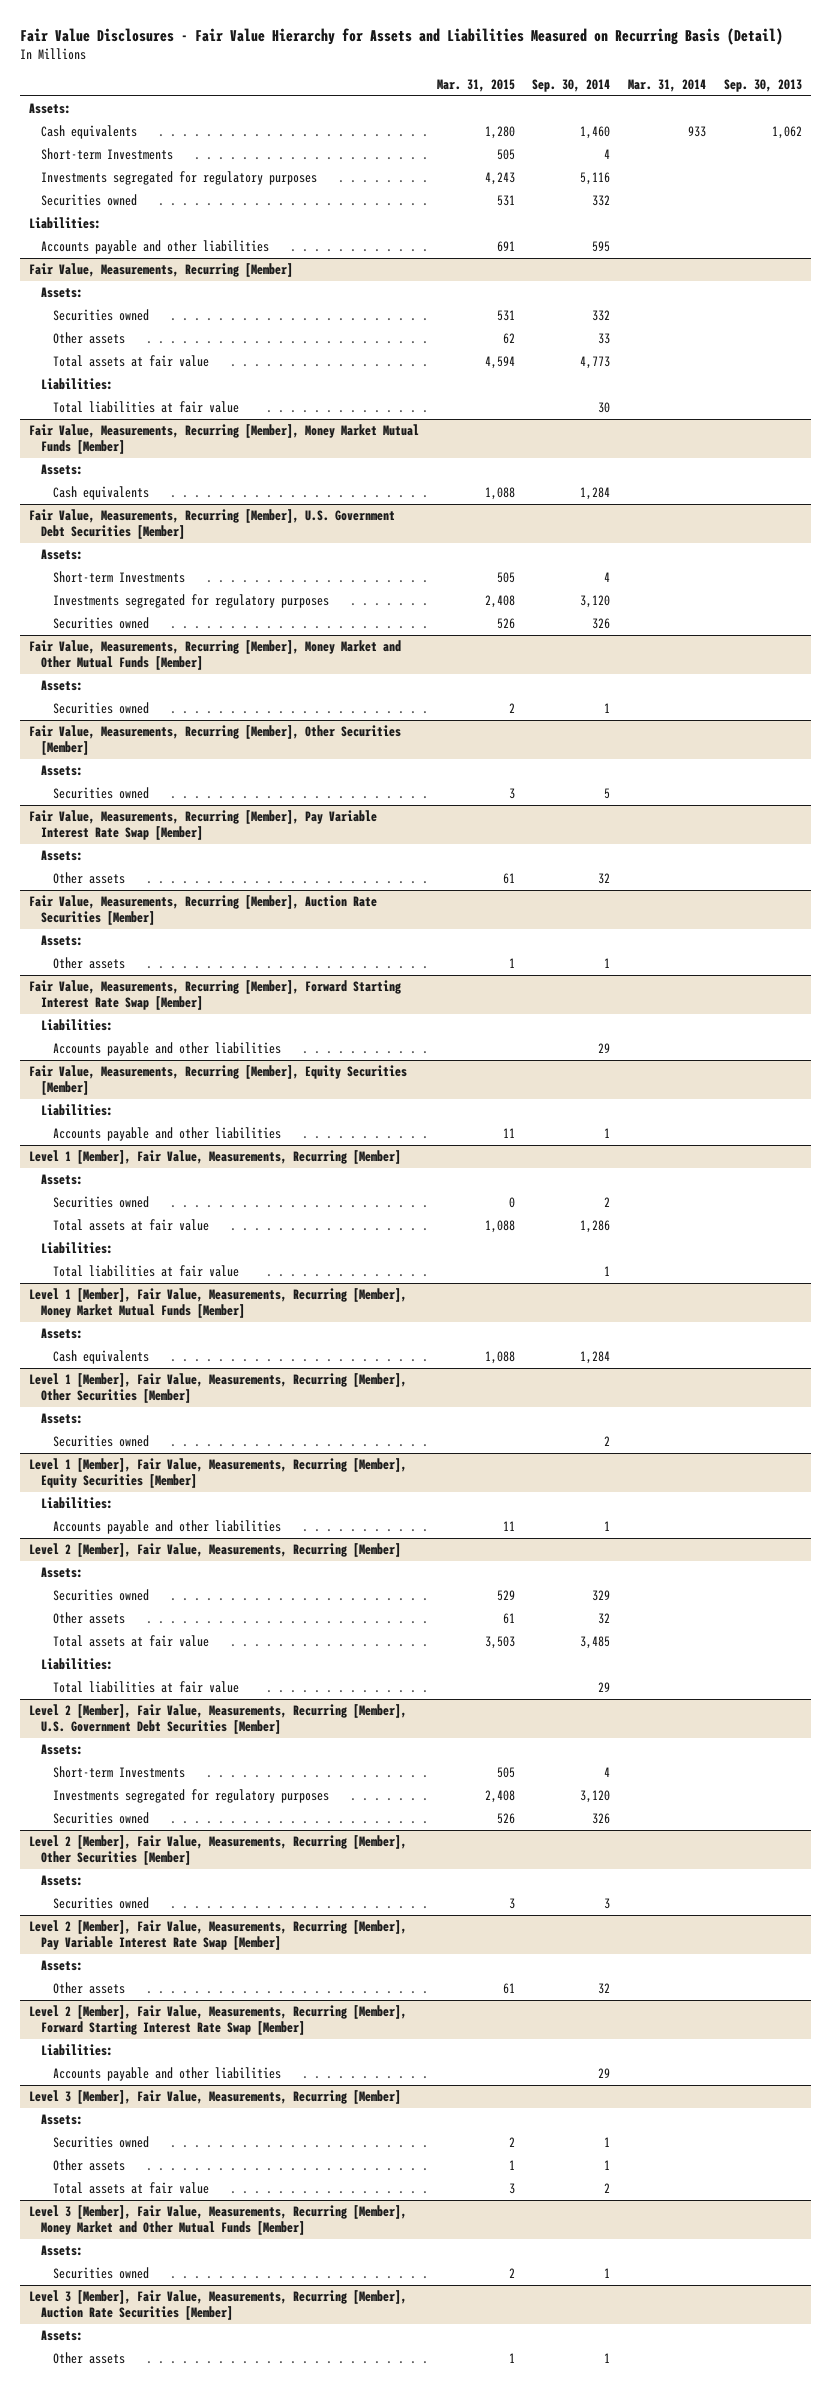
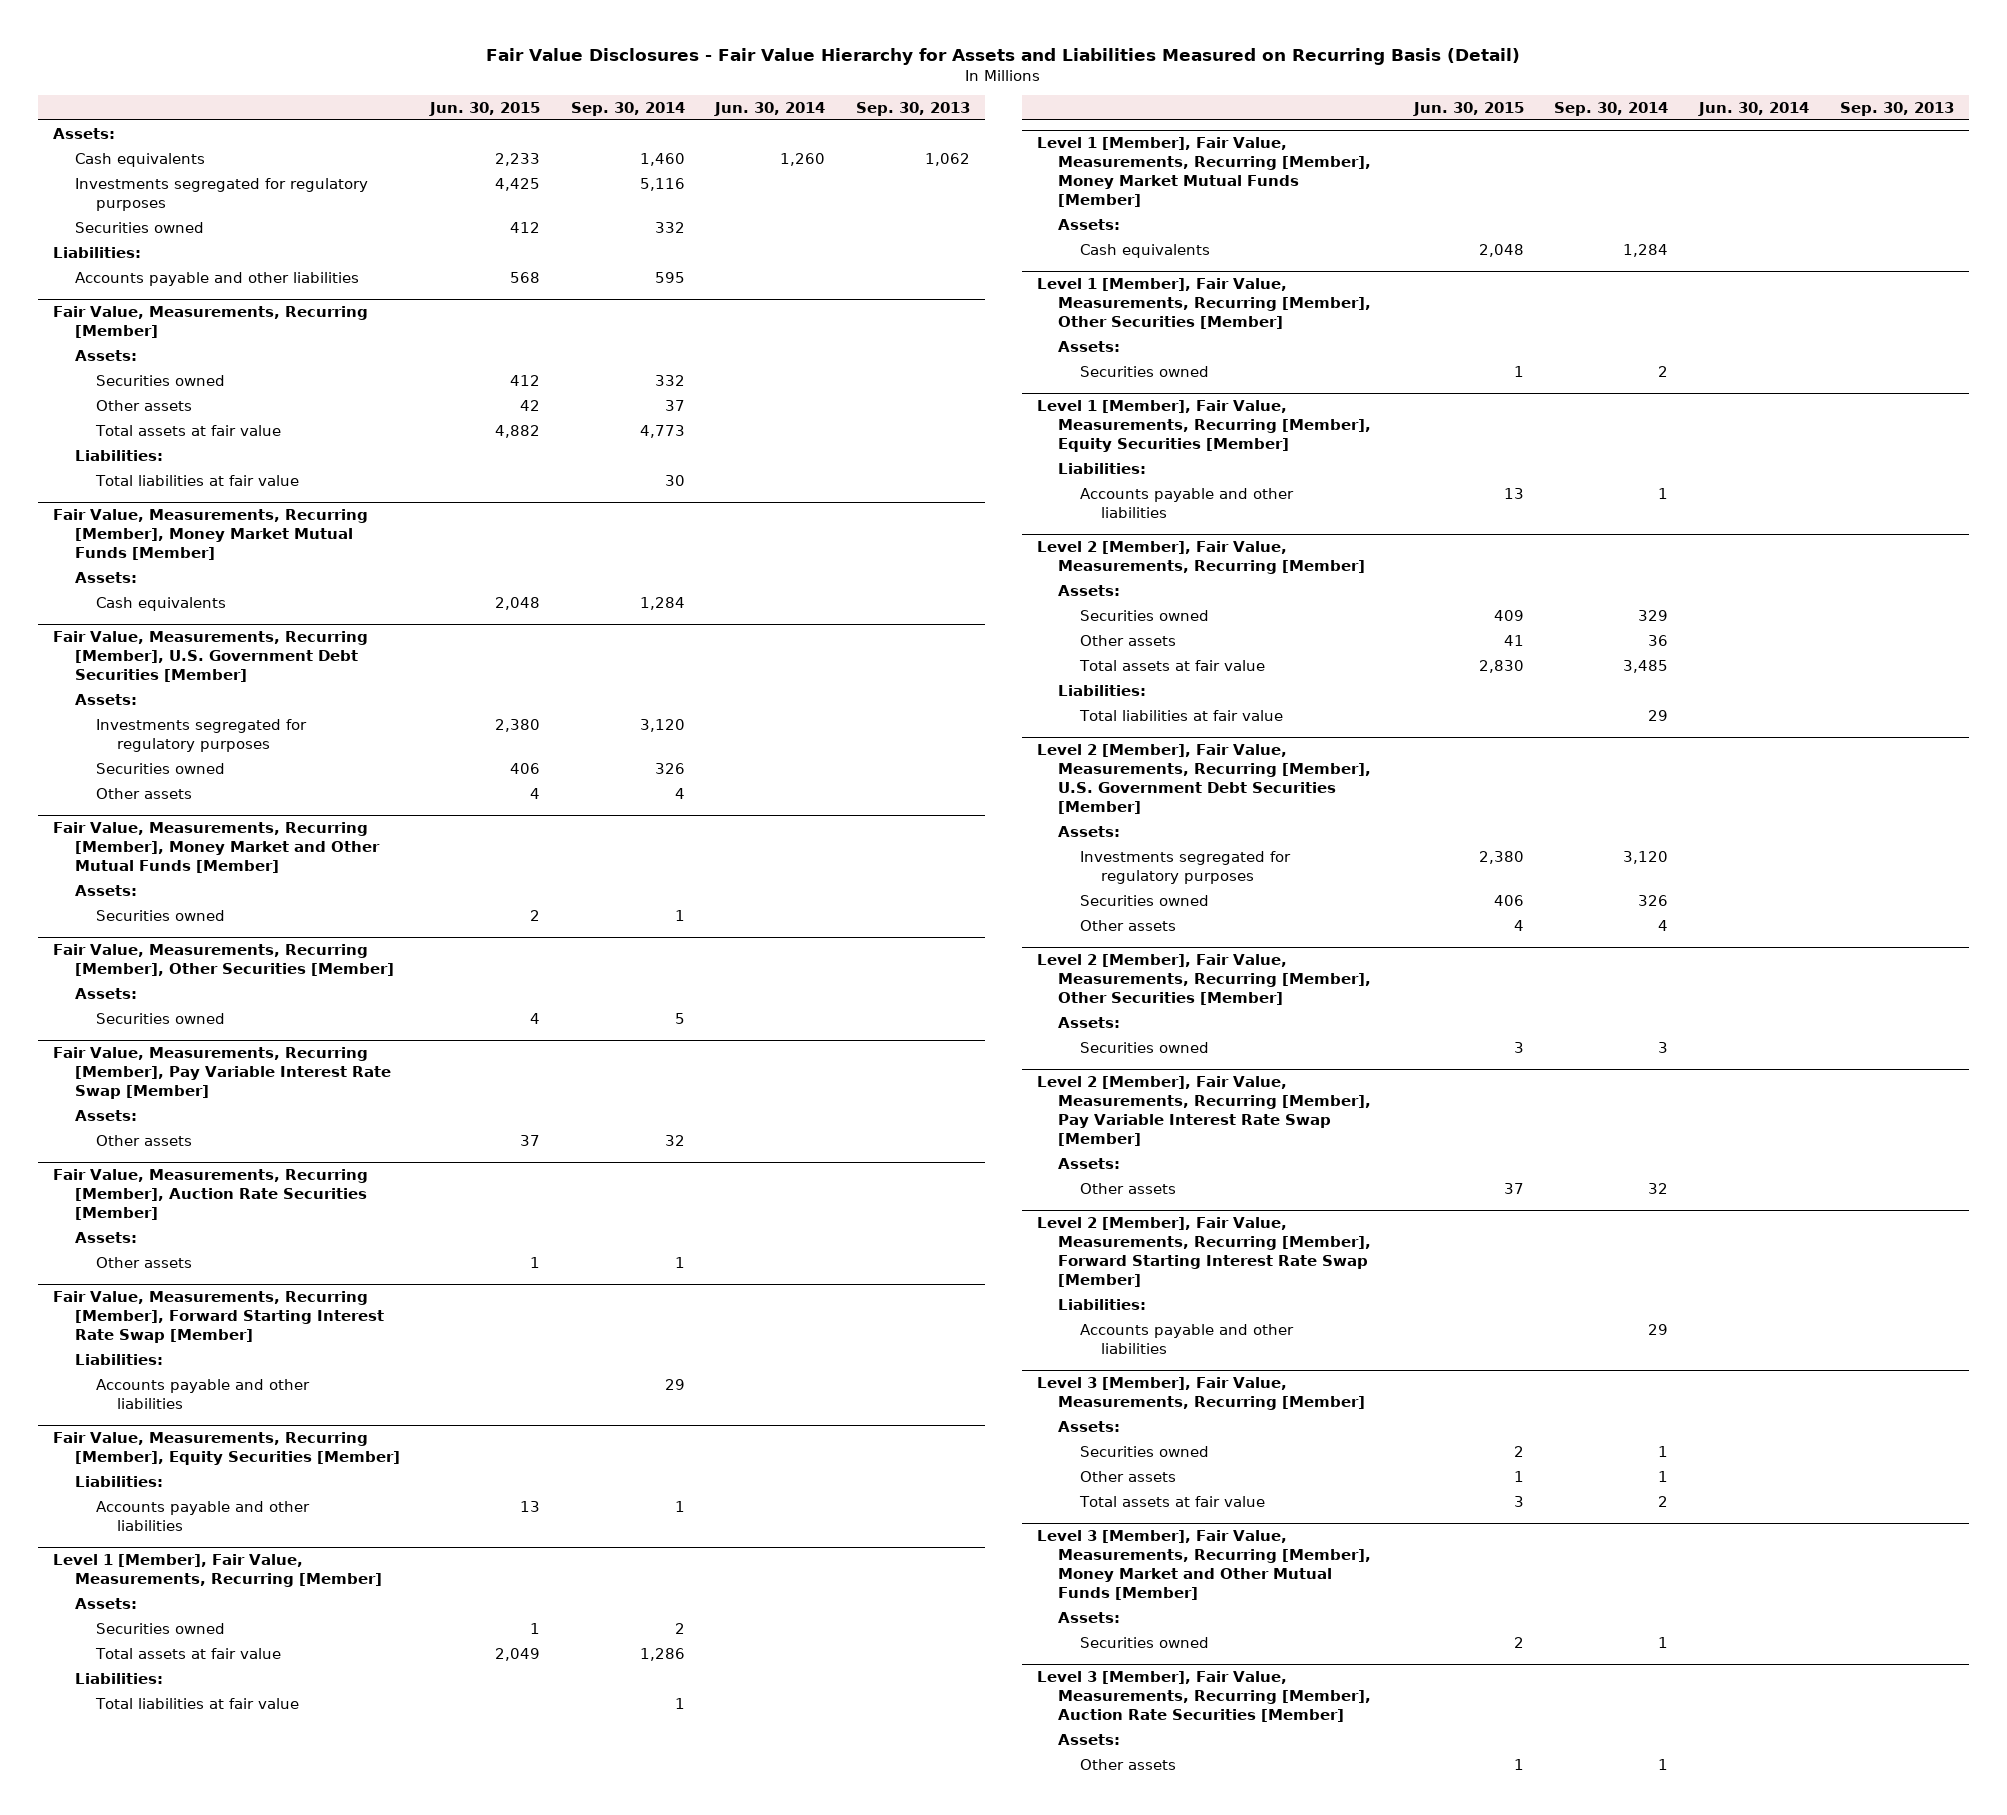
[436,78,515,92] Mar. 31, 2015 -> none
[628,78,707,92] Mar. 31, 2014 -> none
none -> [429,101,541,116] Jun. 30, 2015
none -> [714,101,826,116] Jun. 30, 2014
[40,148,173,161] Short-term Investments -> none
[598,333,611,345] 33 -> [664,399,685,411] 37
[52,571,185,584] Short-term Investments -> none
none -> [95,787,192,799] Other assets
[598,1613,611,1625] 32 -> [1648,634,1669,646] 36
[52,1766,185,1779] Short-term Investments -> none
none -> [1079,919,1176,931] Other assets

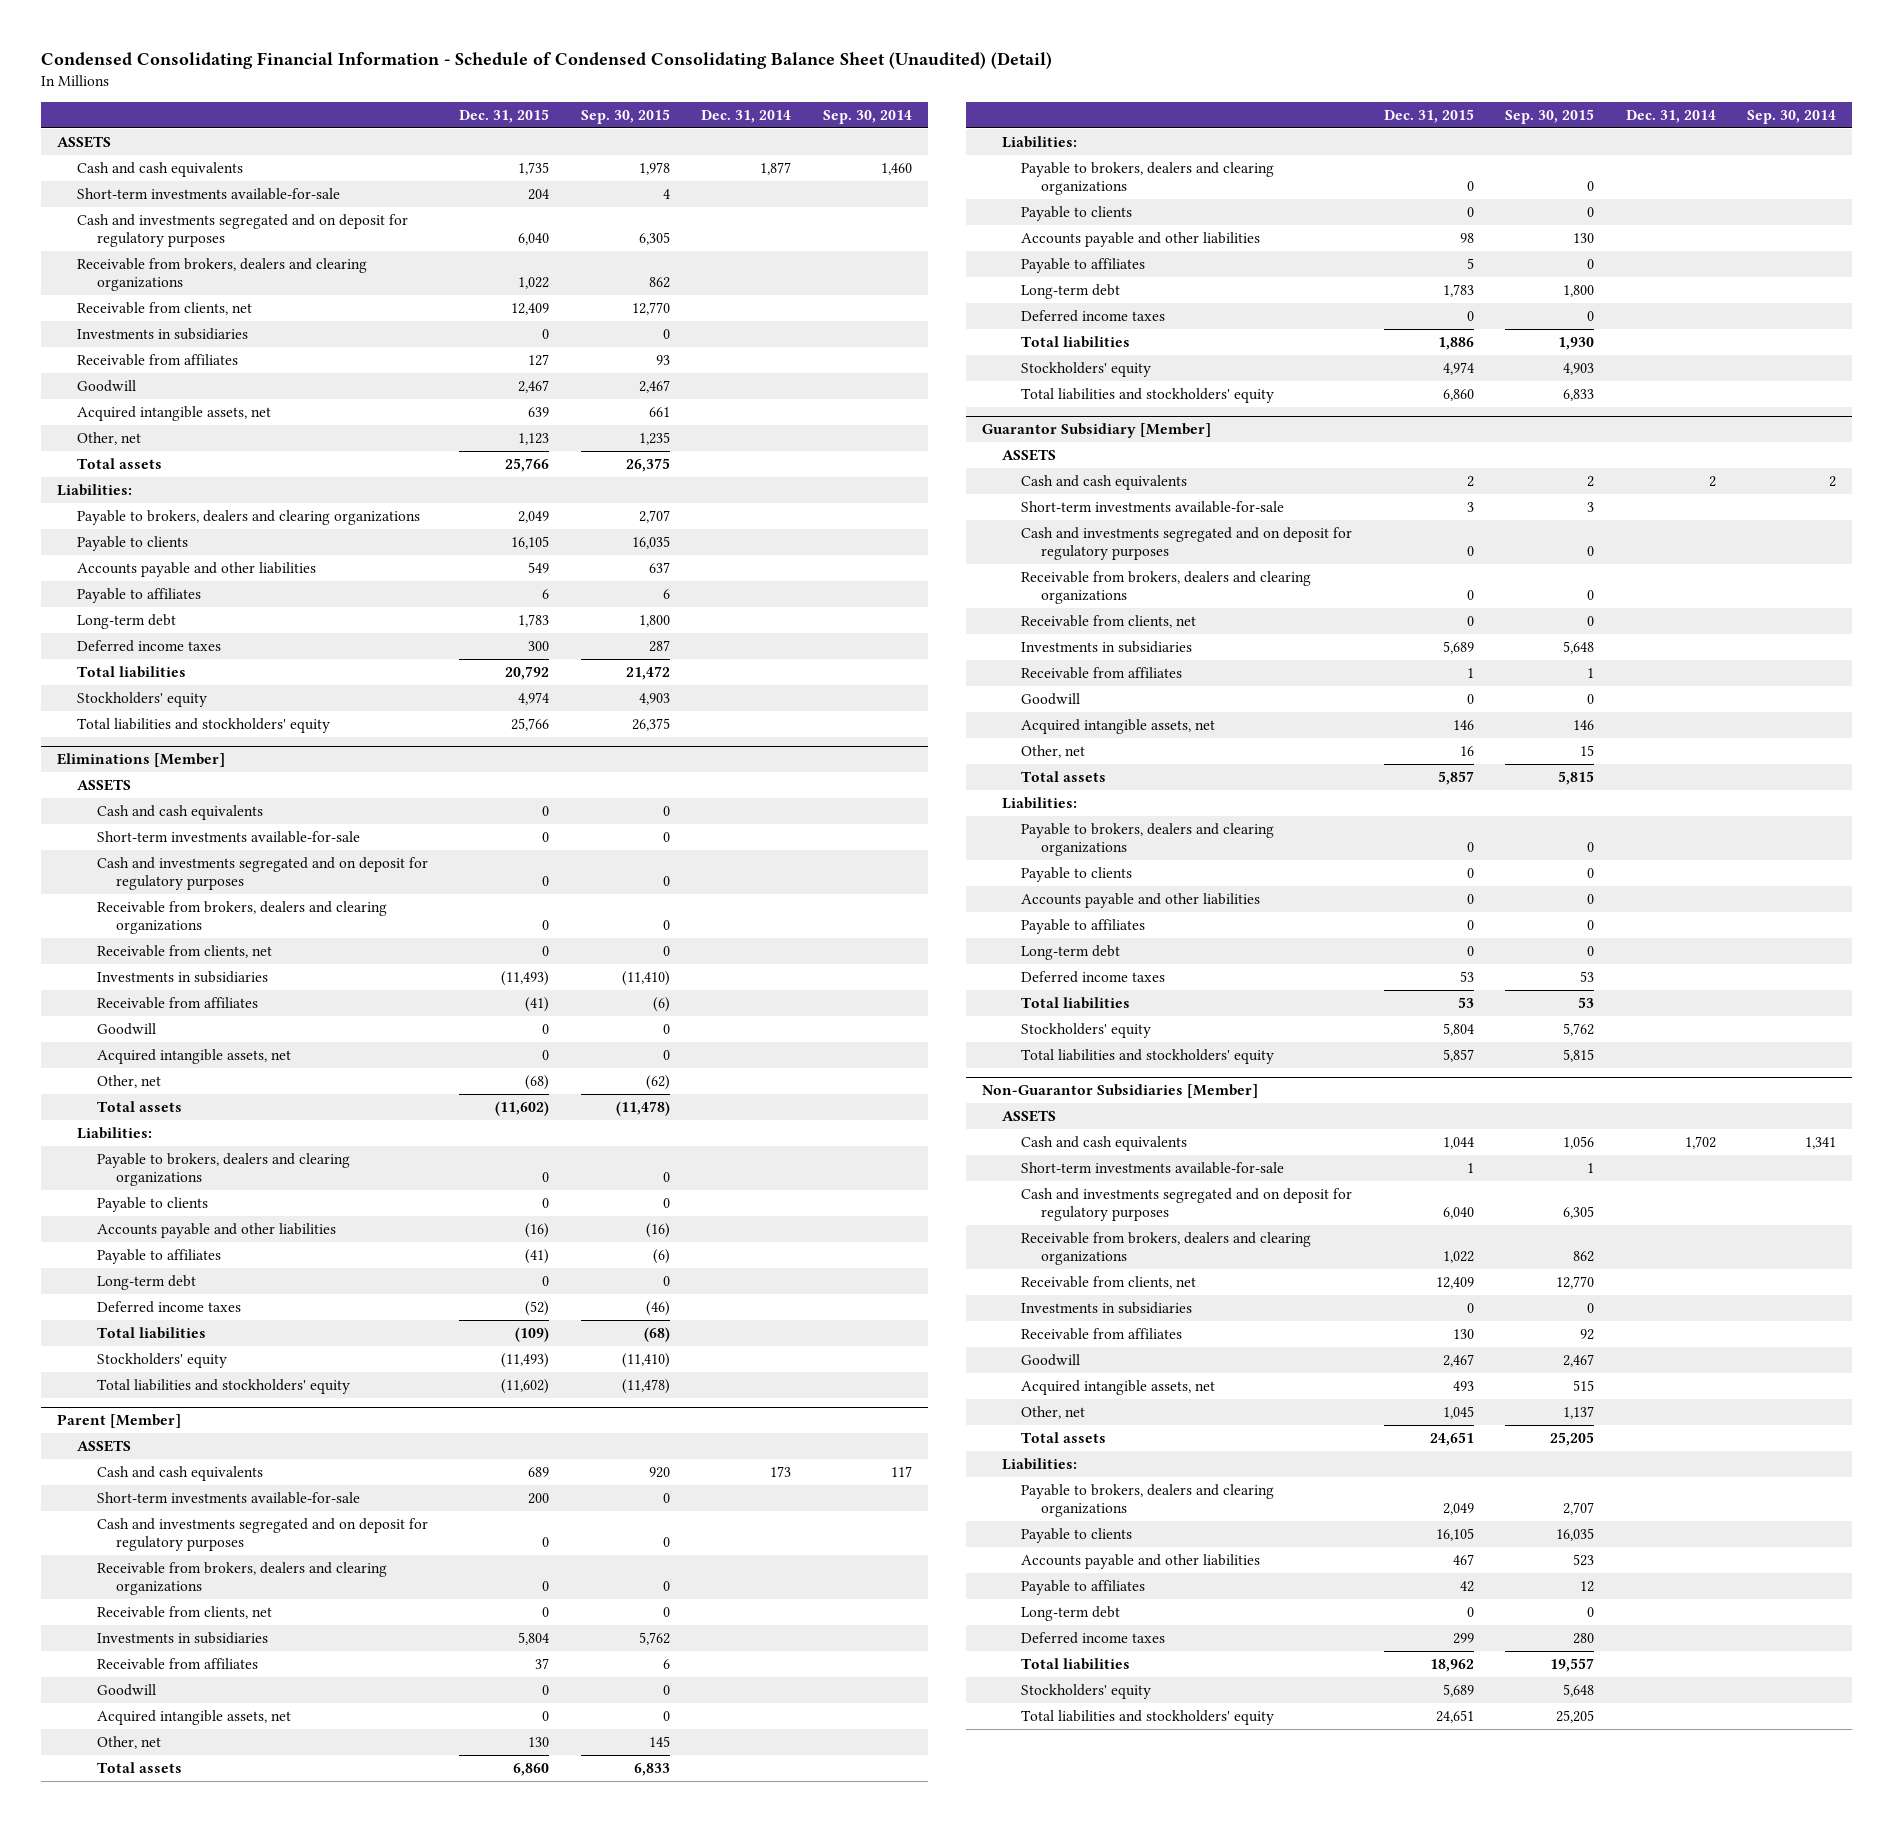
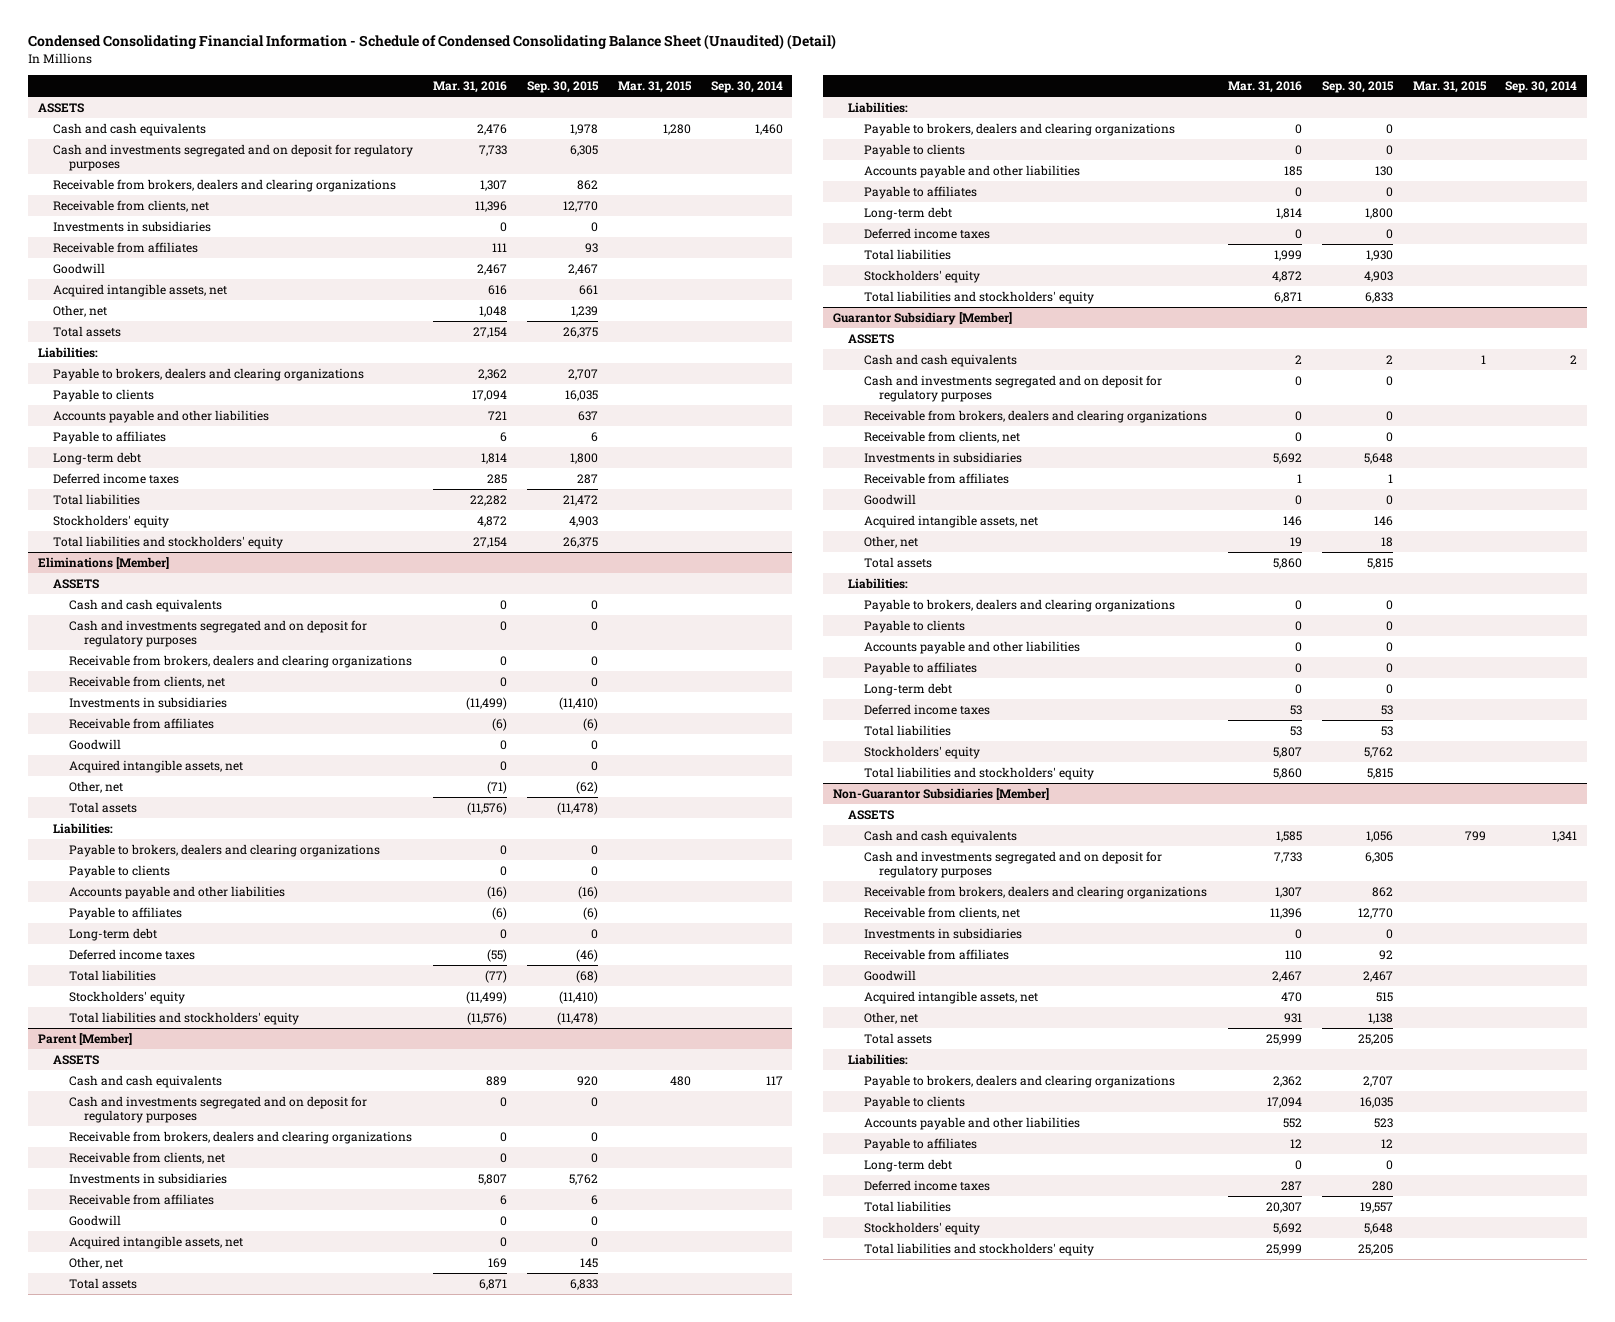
[459,108,550,123] Dec. 31, 2015 -> none
[701,109,792,123] Dec. 31, 2014 -> none
none -> [432,80,507,93] Mar. 31, 2016
none -> [617,80,692,93] Mar. 31, 2015
[76,188,340,201] Short-term investments available-for-sale -> none
[638,432,670,446] 1,235 -> [570,306,598,318] 1,239
[96,831,360,844] Short-term investments available-for-sale -> none
[96,1492,360,1505] Short-term investments available-for-sale -> none
[1021,501,1285,514] Short-term investments available-for-sale -> none
[1580,745,1595,757] 15 -> [1380,537,1393,548] 18
[1021,1162,1285,1175] Short-term investments available-for-sale -> none
[1563,1406,1595,1420] 1,137 -> [1367,1013,1393,1025] 1,138

